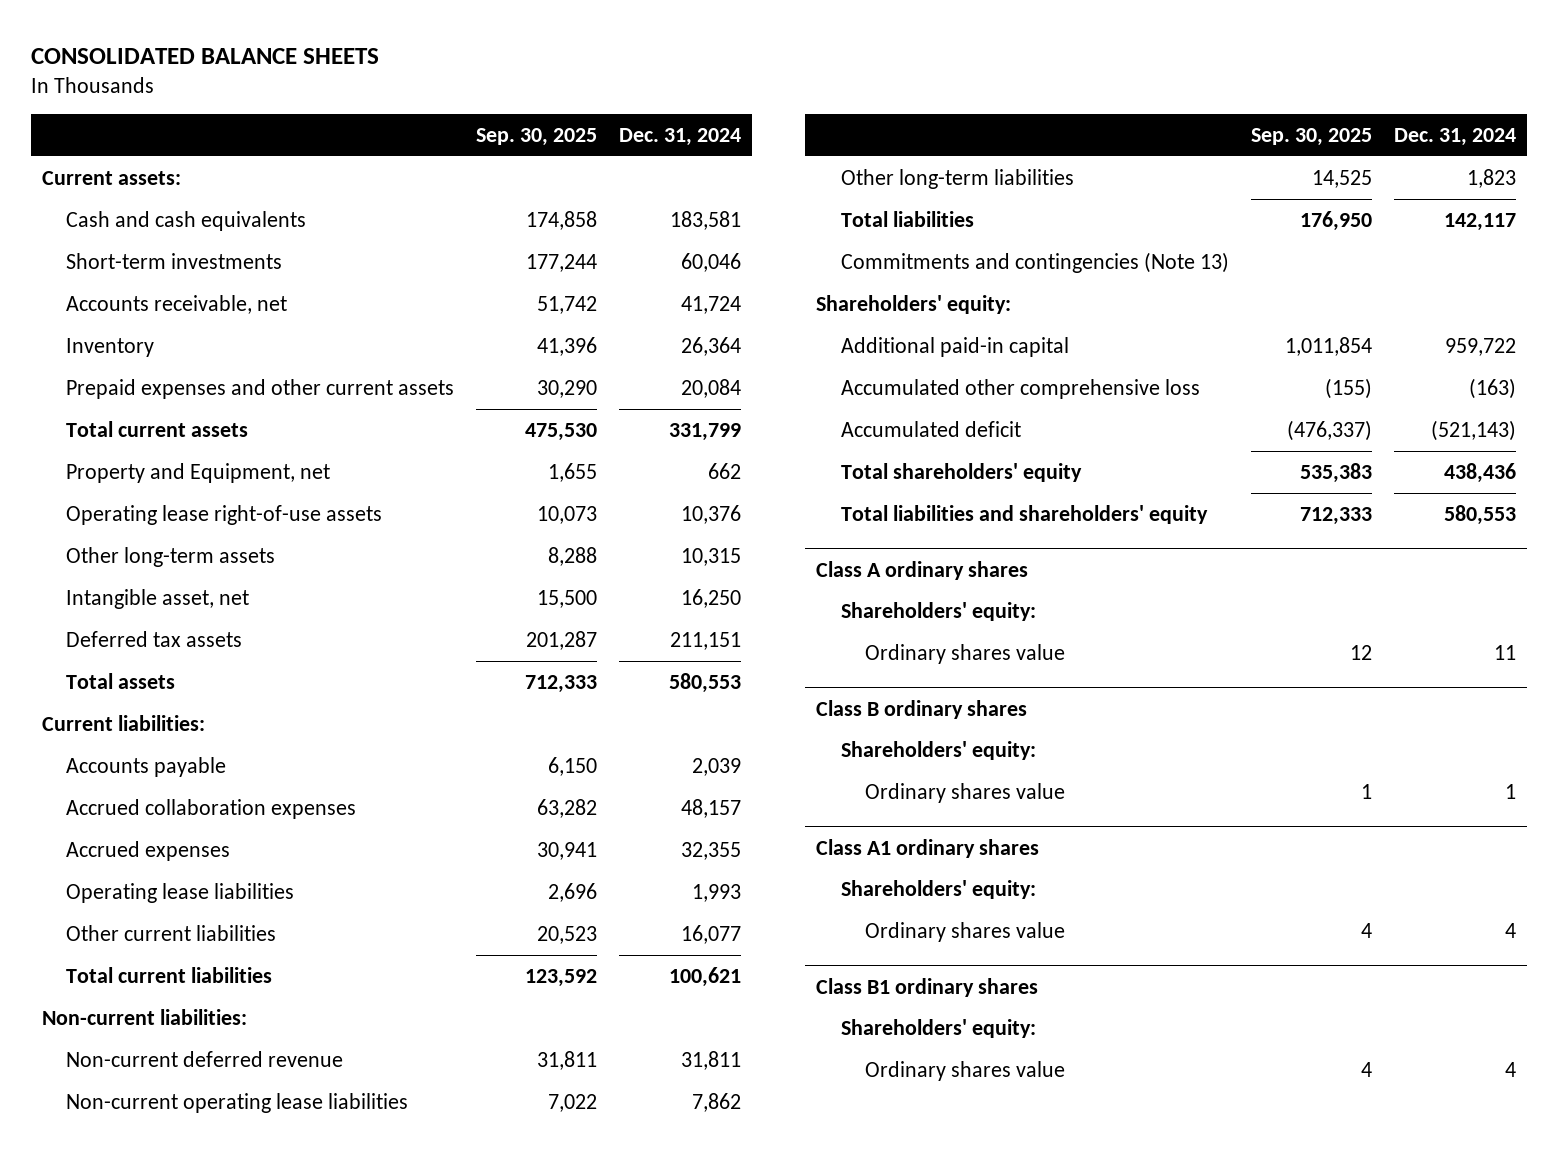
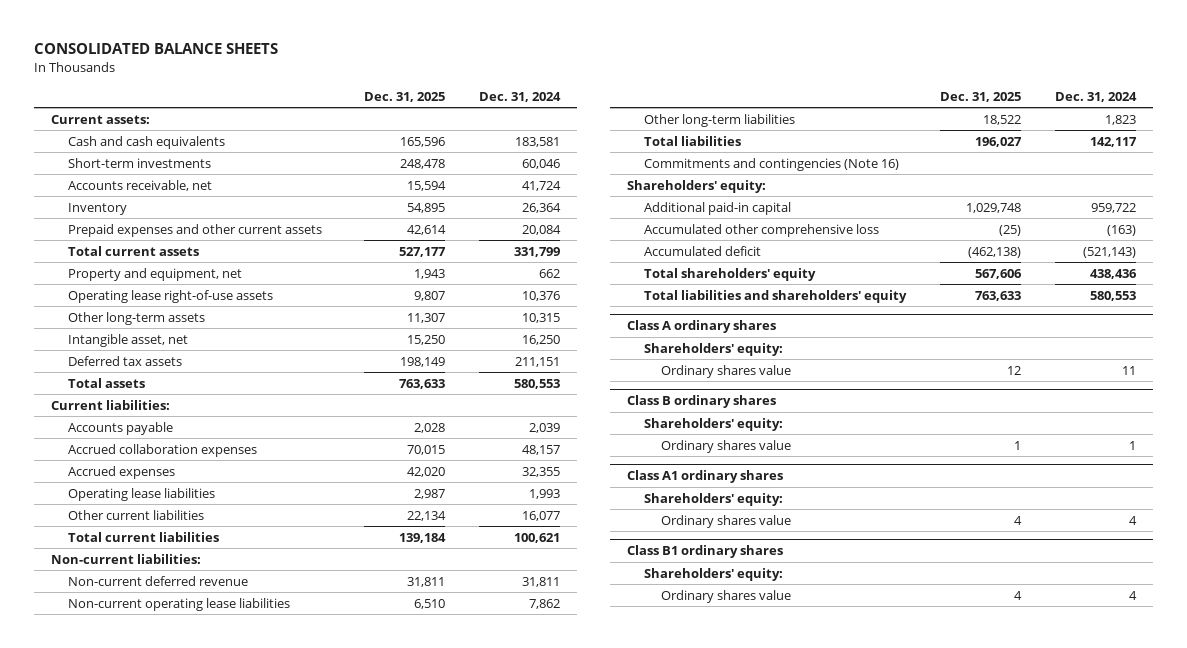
[475,127,597,146] Sep. 30, 2025 -> none
none -> [364,91,446,102] Dec. 31, 2025
[66,462,331,483] Property and Equipment, net -> [67,267,242,281] Property and equipment, net
[840,251,1229,273] Commitments and contingencies (Note 13) -> [643,157,899,171] Commitments and contingencies (Note 16)

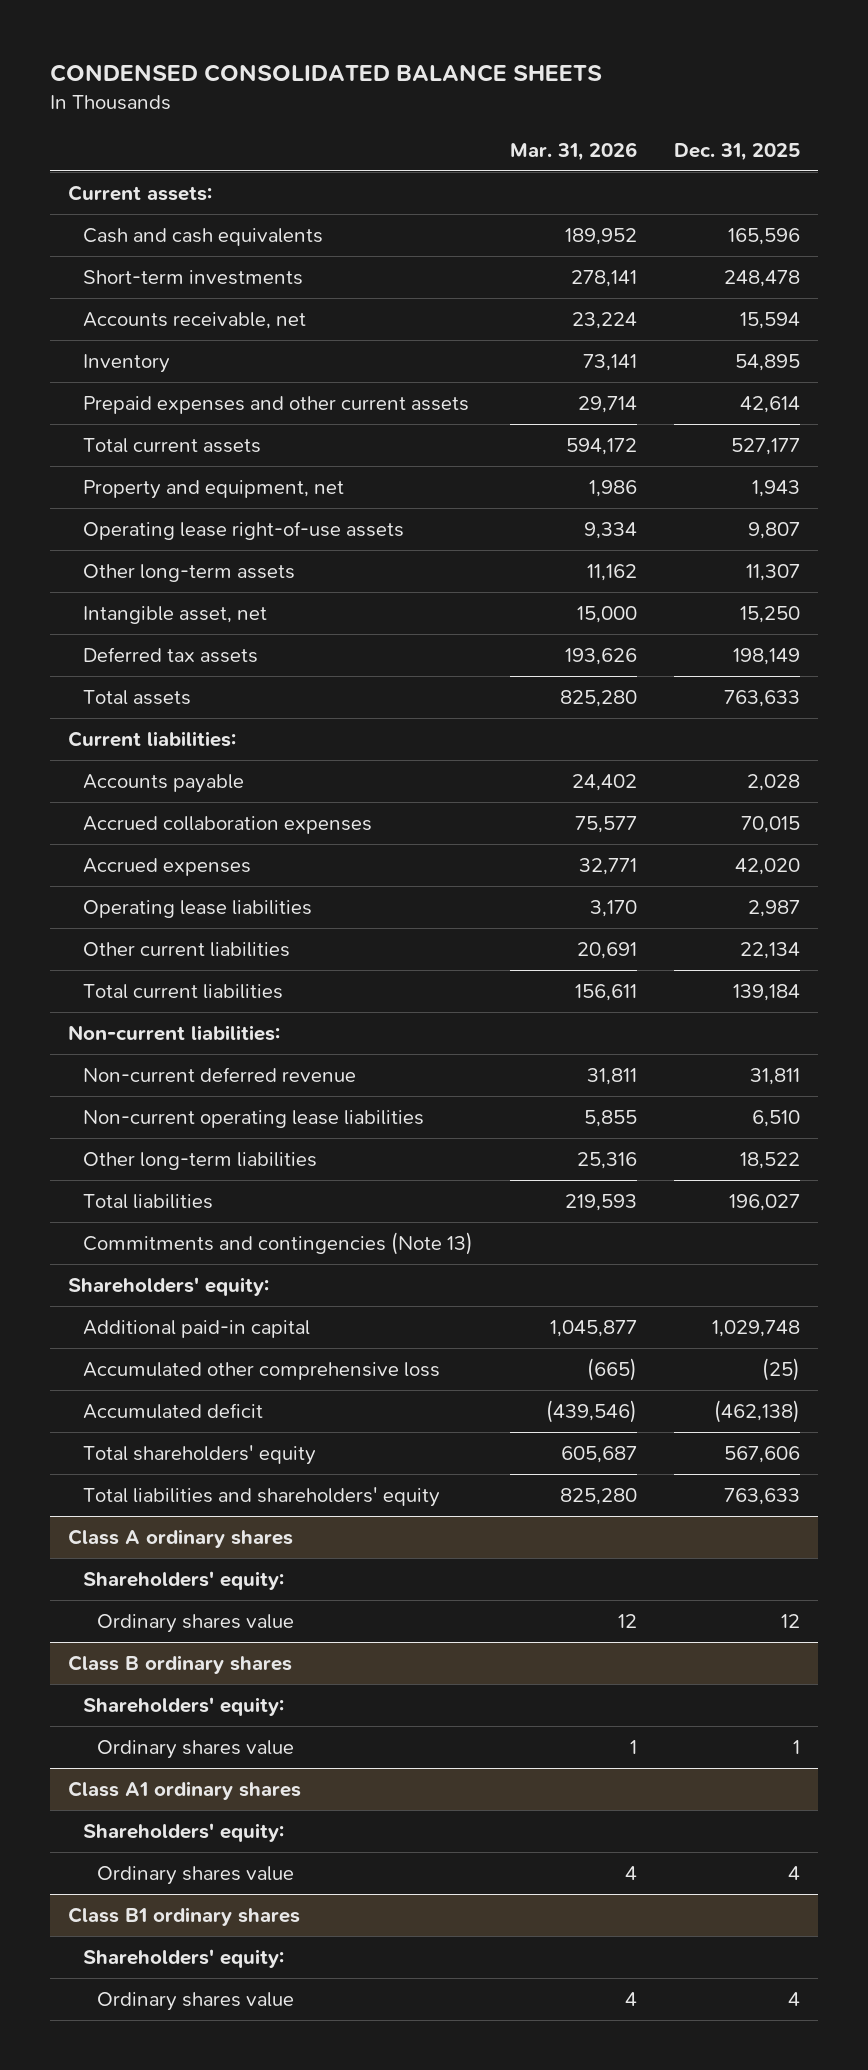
[34,43,279,55] CONSOLIDATED BALANCE SHEETS -> [49,64,602,83] CONDENSED CONSOLIDATED BALANCE SHEETS
[479,91,562,102] Dec. 31, 2024 -> none
none -> [509,141,637,161] Mar. 31, 2026
[643,157,899,171] Commitments and contingencies (Note 16) -> [82,1231,473,1255] Commitments and contingencies (Note 13)

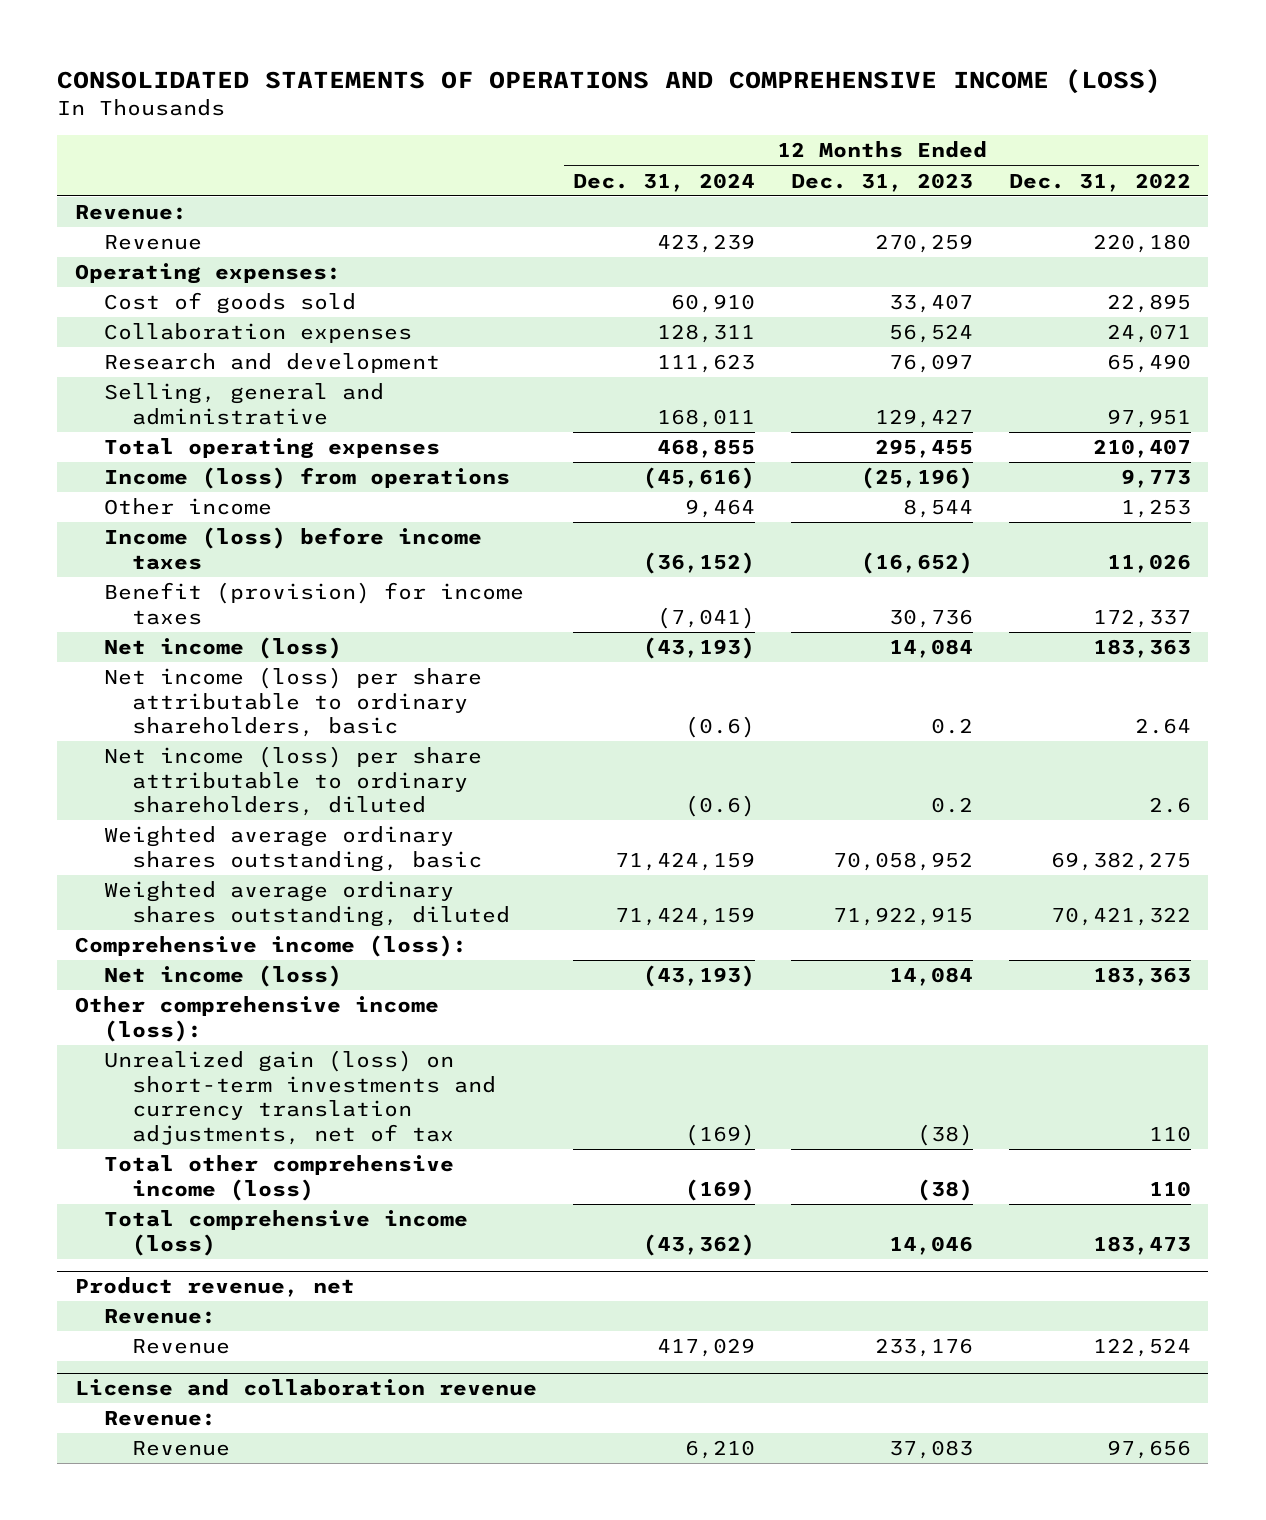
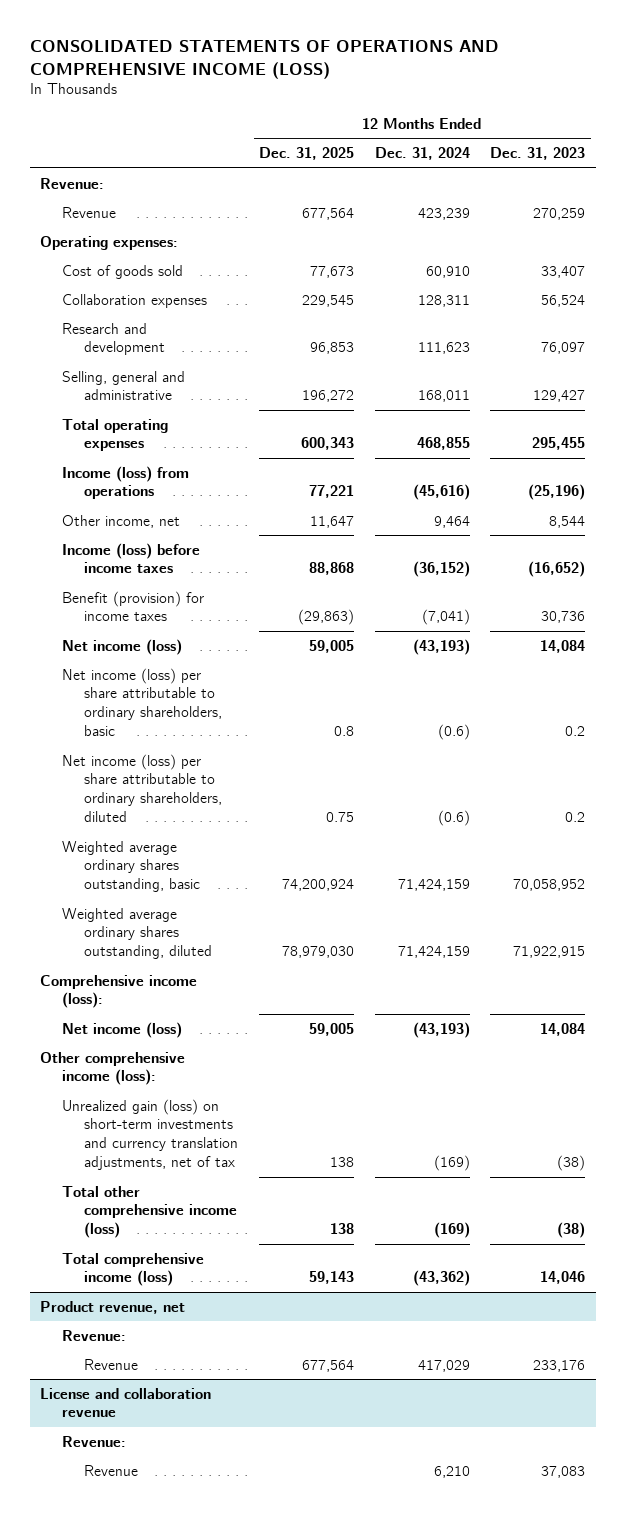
[1008,172,1191,192] Dec. 31, 2022 -> none
none -> [258,147,354,161] Dec. 31, 2025
[103,498,272,516] Other income -> [62,514,181,528] Other income, net

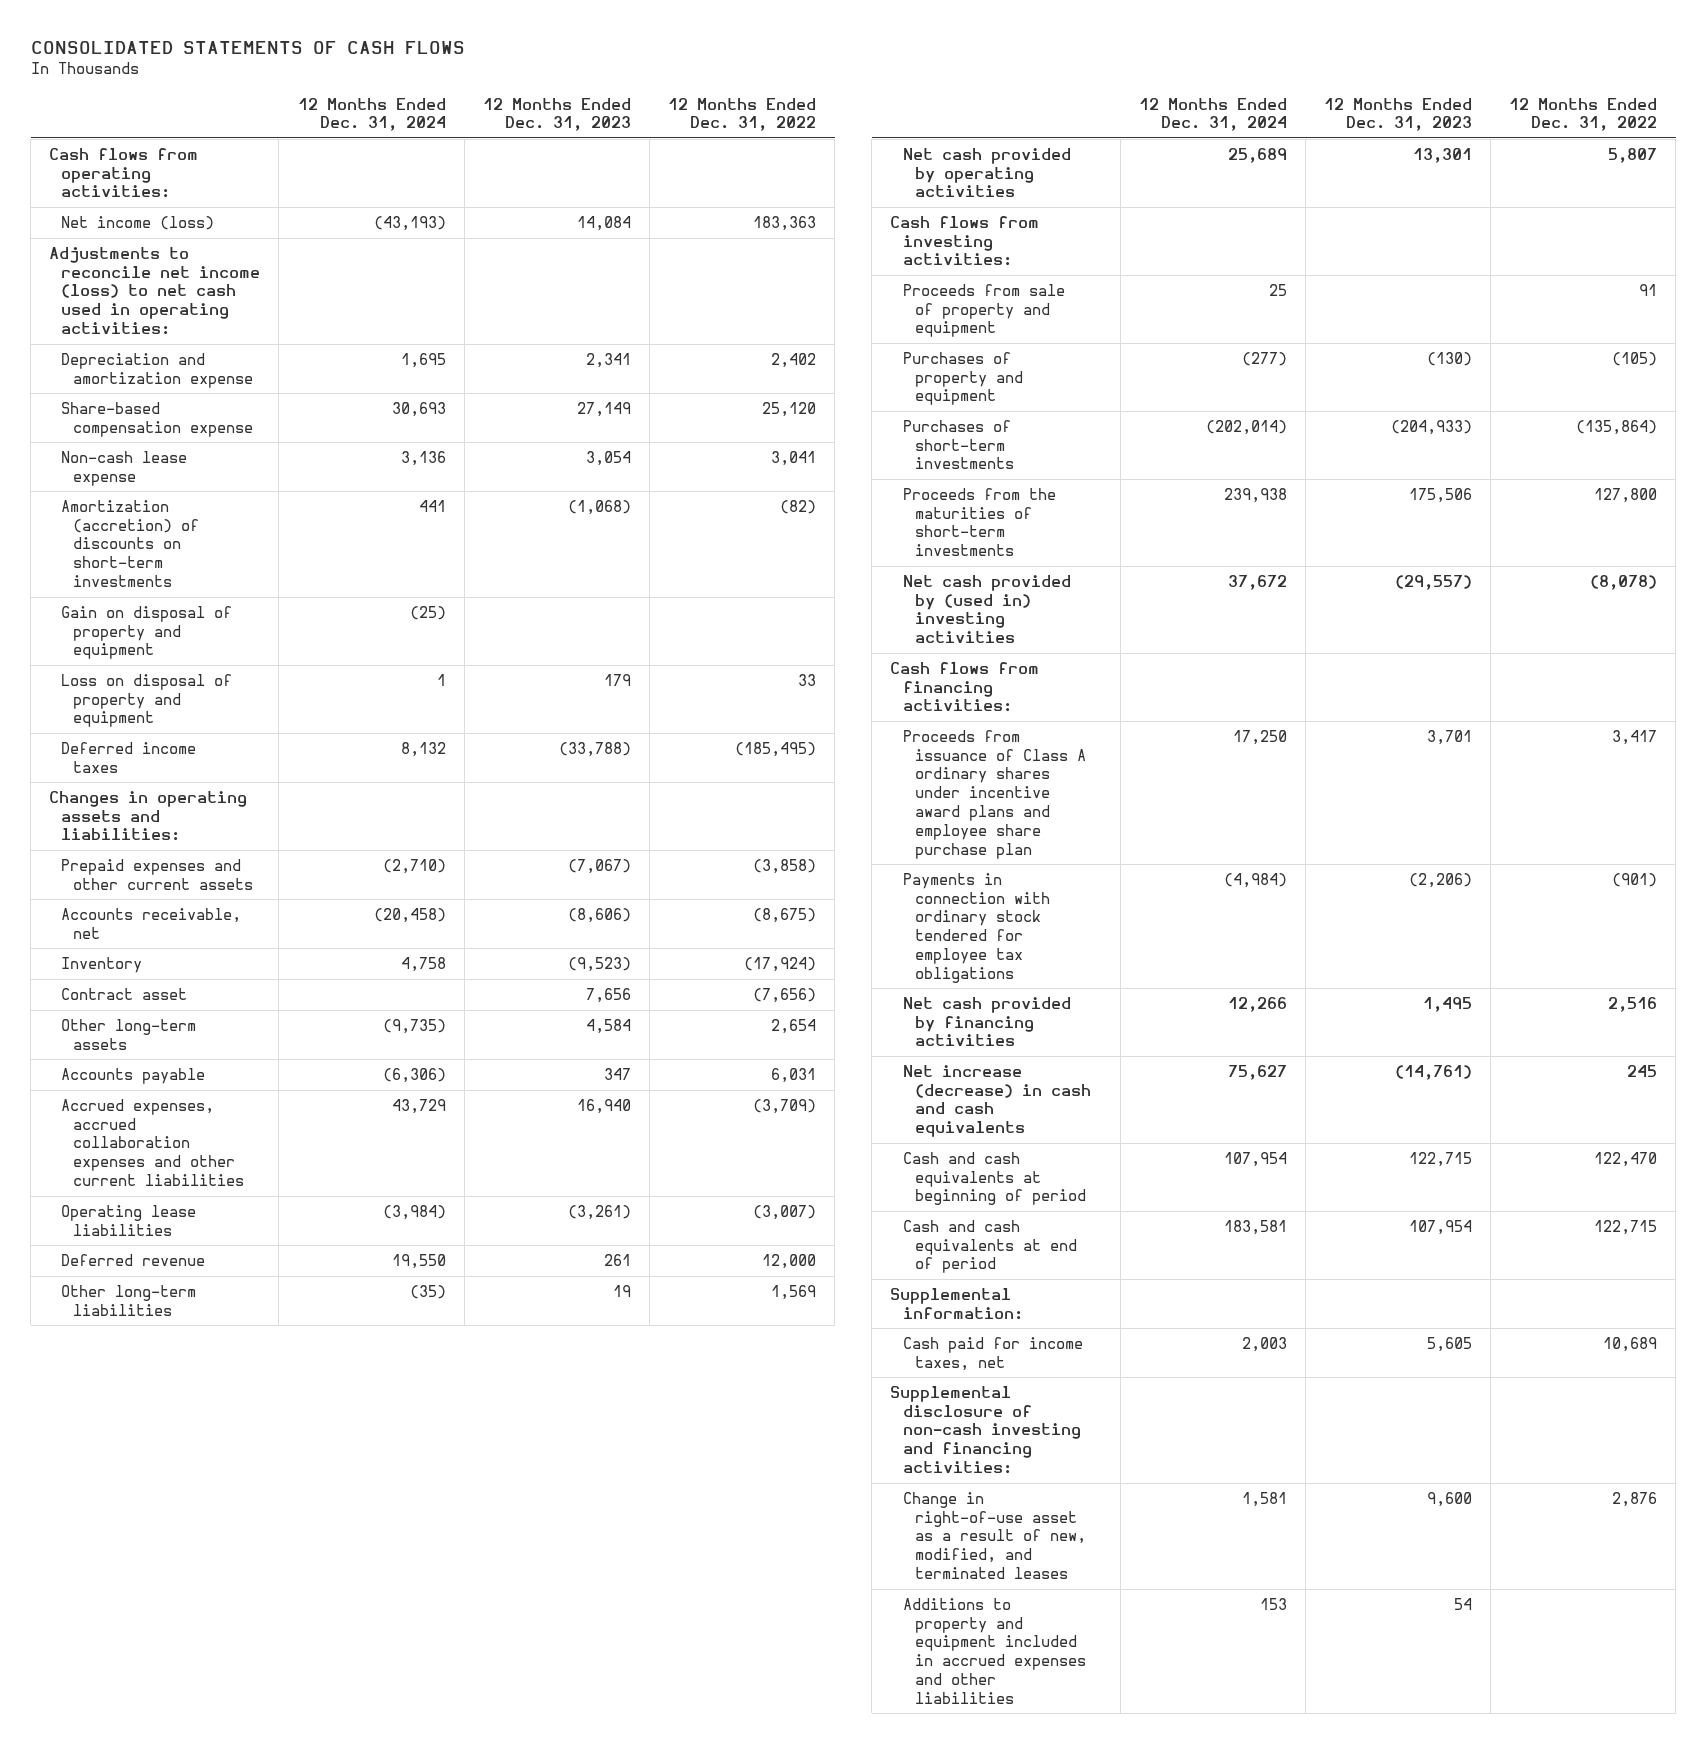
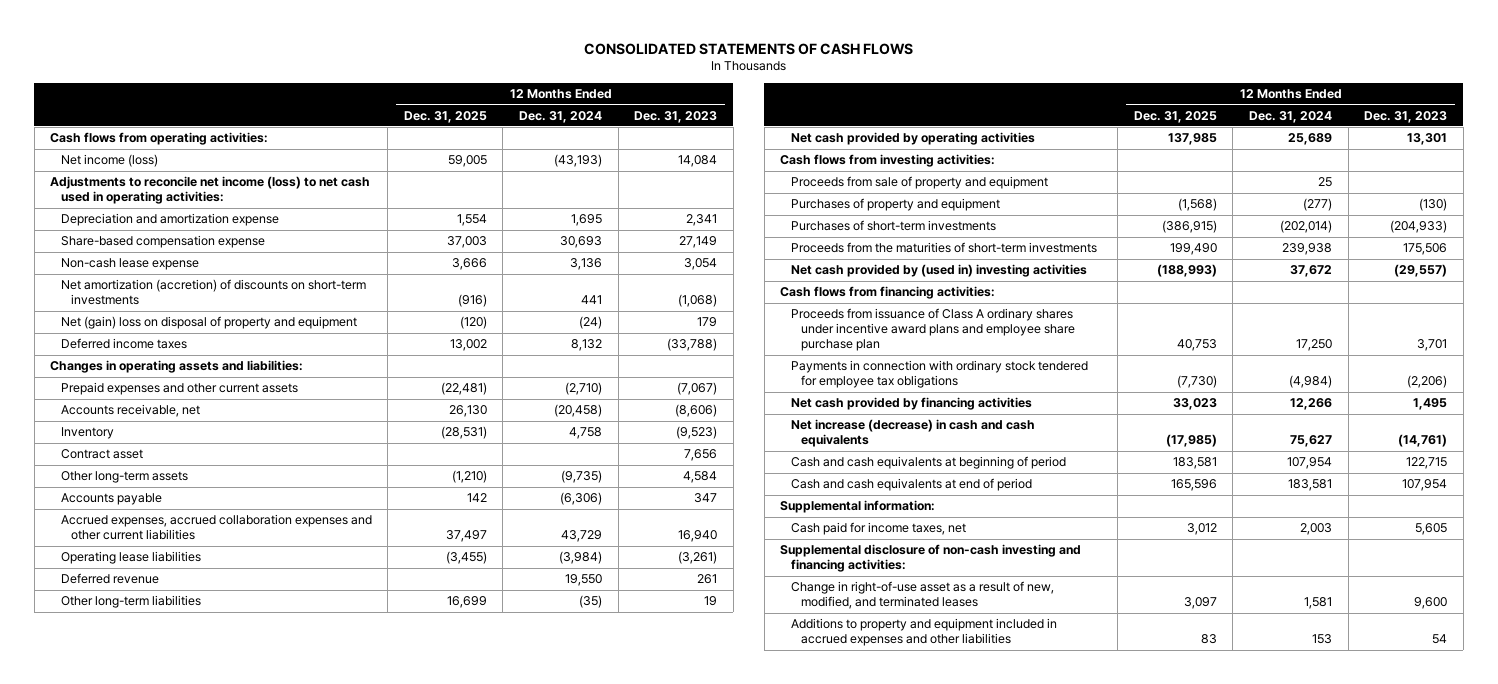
[668,97,817,132] 12 Months Ended Dec. 31, 2022 -> none
none -> [403,110,487,123] Dec. 31, 2025
[61,605,233,660] Gain on disposal of property and equipment -> none
[61,499,200,587] Amortization (accretion) of discounts on short-term investments -> [60,279,366,306] Net amortization (accretion) of discounts on short-term investments
[61,673,233,728] Loss on disposal of property and equipment -> [60,316,357,330] Net (gain) loss on disposal of property and equipment
[436,673,446,686] 1 -> [579,316,603,330] (24)

